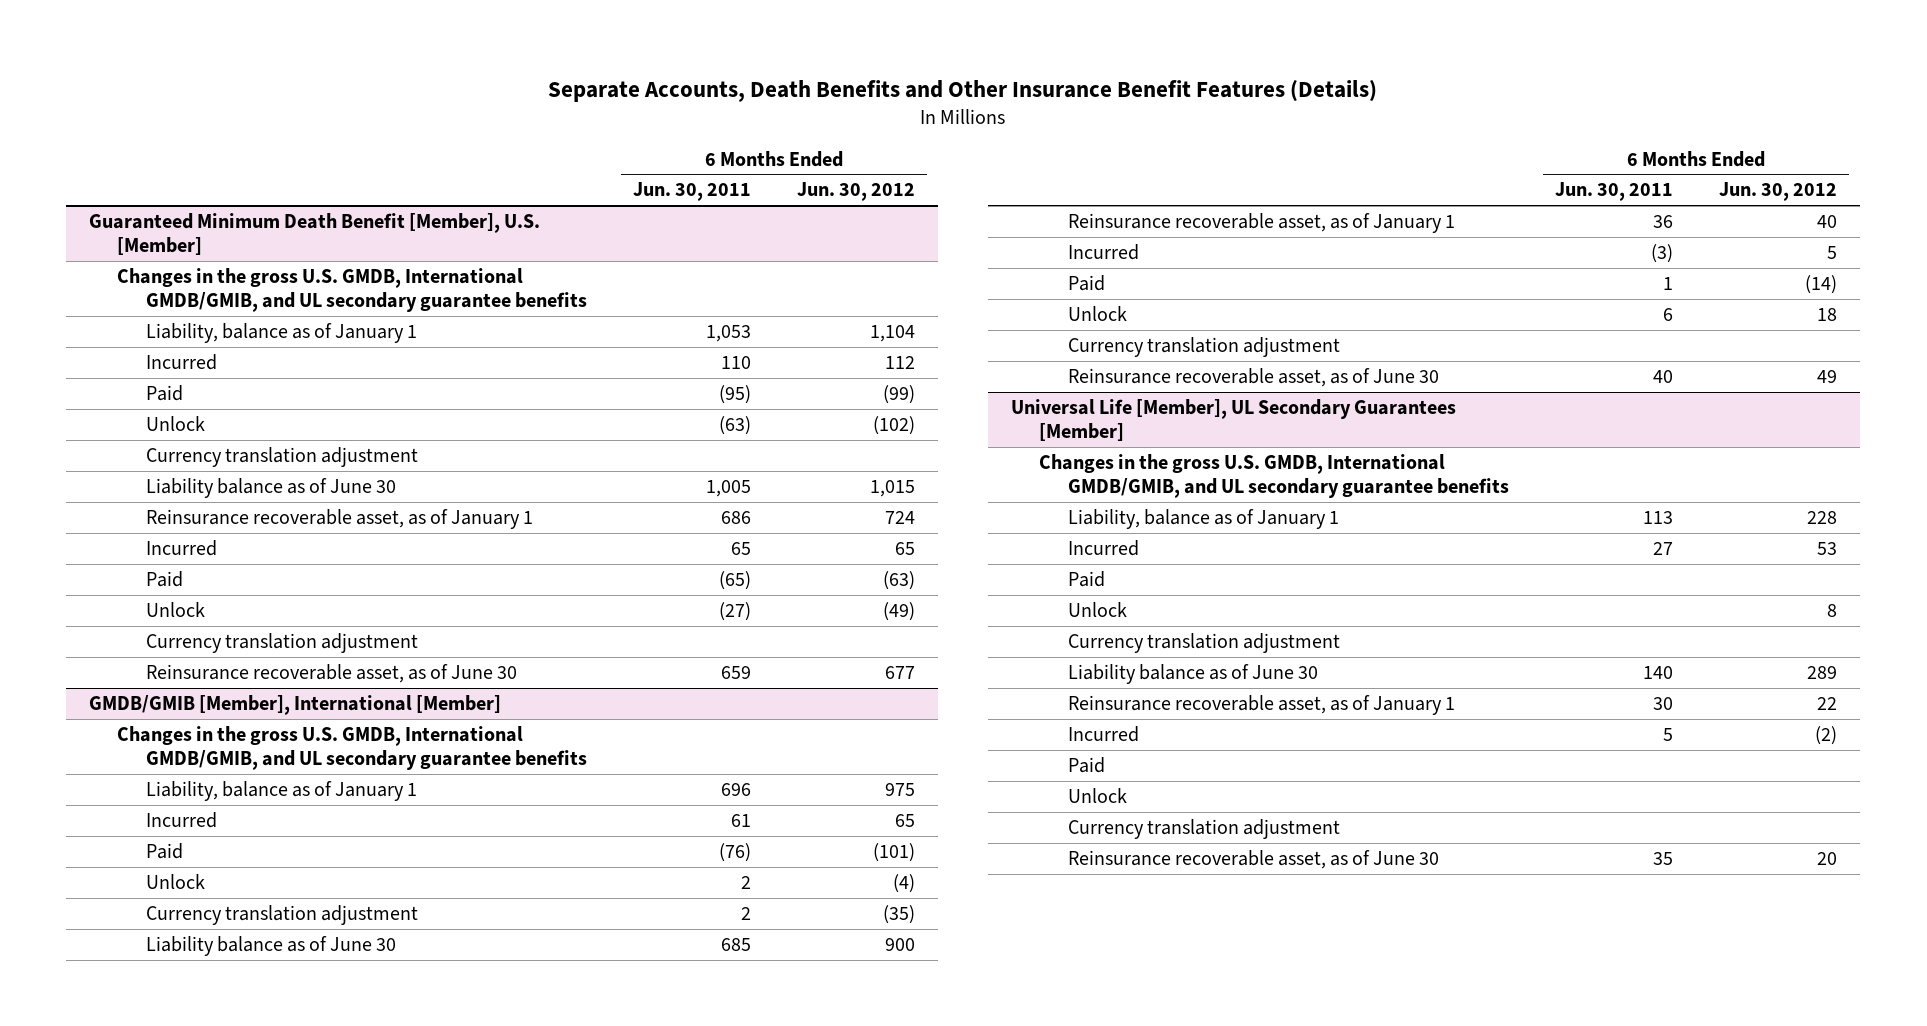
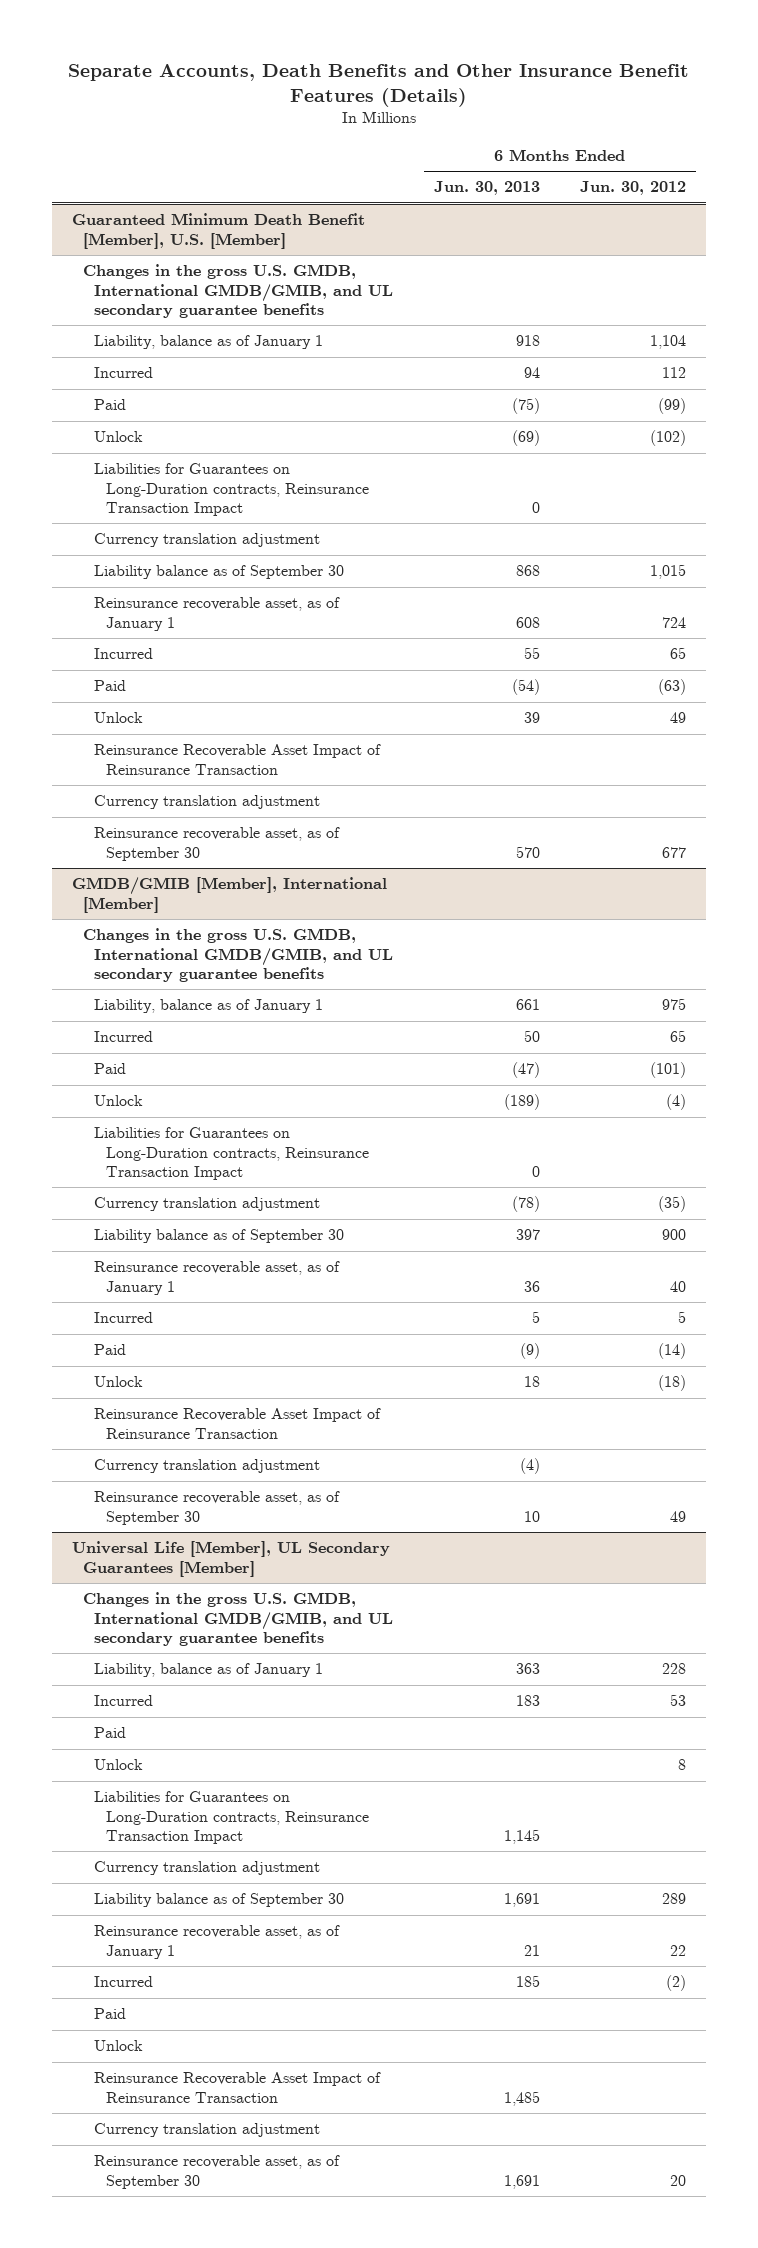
[632,182,751,202] Jun. 30, 2011 -> none
none -> [433,181,540,196] Jun. 30, 2013
none -> [94,463,369,516] Liabilities for Guarantees on Long-Duration contracts, Reinsurance Transaction Impact
[145,477,396,498] Liability balance as of June 30 -> [94,565,345,580] Liability balance as of September 30
[883,601,916,621] (49) -> [670,712,687,724] 49
none -> [94,744,382,775] Reinsurance Recoverable Asset Impact of Reinsurance Transaction
[145,663,517,683] Reinsurance recoverable asset, as of June 30 -> [94,827,341,861] Reinsurance recoverable asset, as of September 30
none -> [94,1127,369,1180] Liabilities for Guarantees on Long-Duration contracts, Reinsurance Transaction Impact
[145,935,396,956] Liability balance as of June 30 -> [94,1229,345,1244] Liability balance as of September 30
[1817,307,1838,321] 18 -> [658,1375,687,1392] (18)
none -> [94,1408,382,1439] Reinsurance Recoverable Asset Impact of Reinsurance Transaction
[1067,367,1439,387] Reinsurance recoverable asset, as of June 30 -> [94,1491,341,1525] Reinsurance recoverable asset, as of September 30
none -> [94,1791,369,1844] Liabilities for Guarantees on Long-Duration contracts, Reinsurance Transaction Impact
[1067,663,1318,684] Liability balance as of June 30 -> [94,1893,345,1908] Liability balance as of September 30
none -> [94,2072,382,2103] Reinsurance Recoverable Asset Impact of Reinsurance Transaction
[1067,849,1439,869] Reinsurance recoverable asset, as of June 30 -> [94,2155,341,2189] Reinsurance recoverable asset, as of September 30

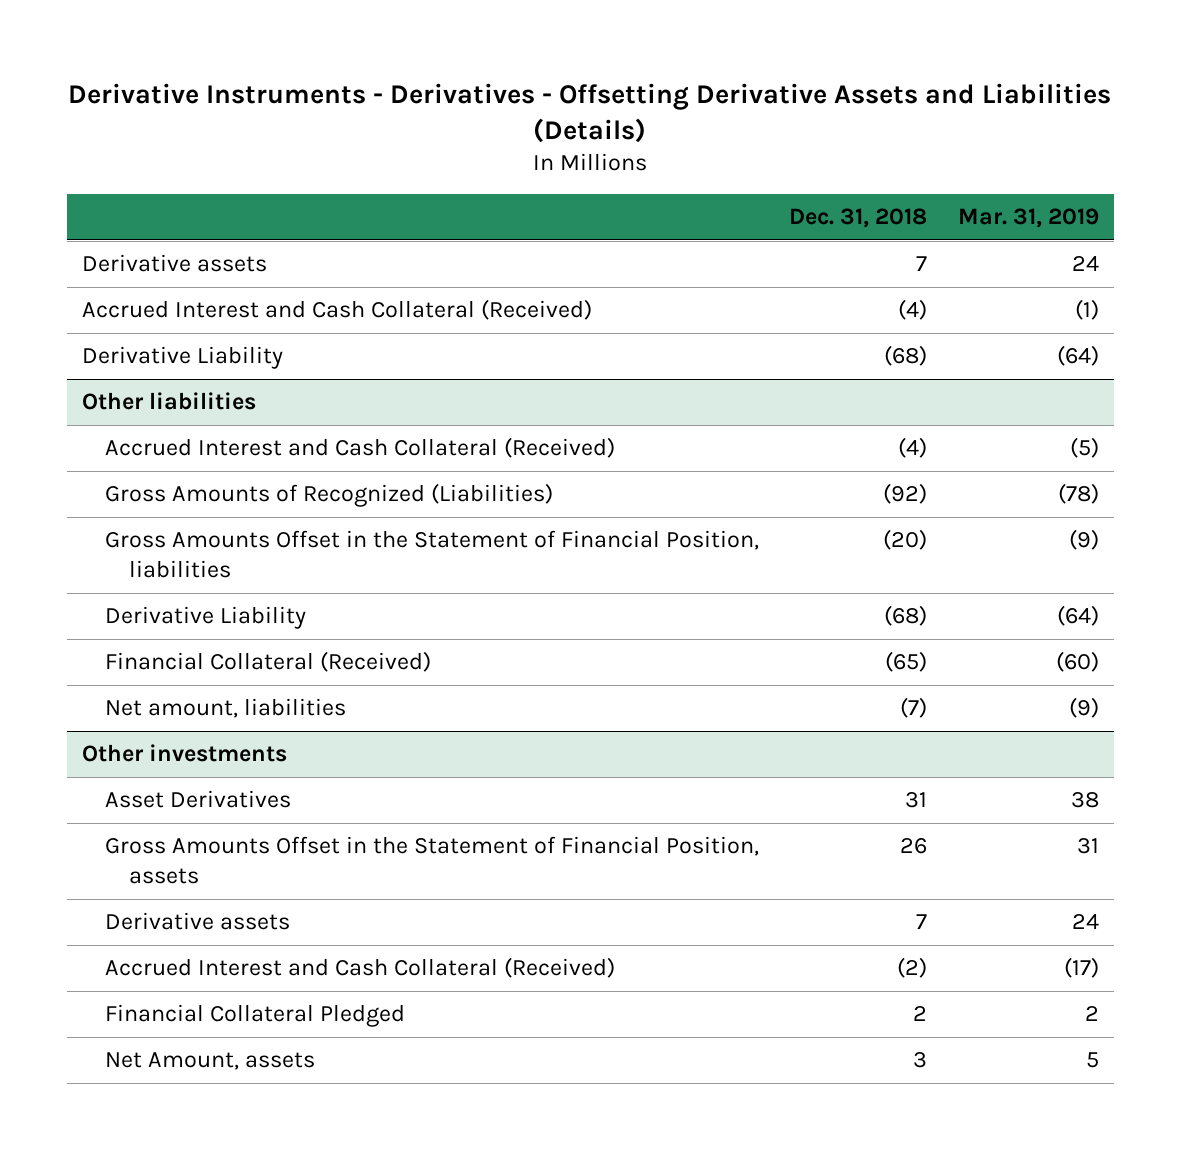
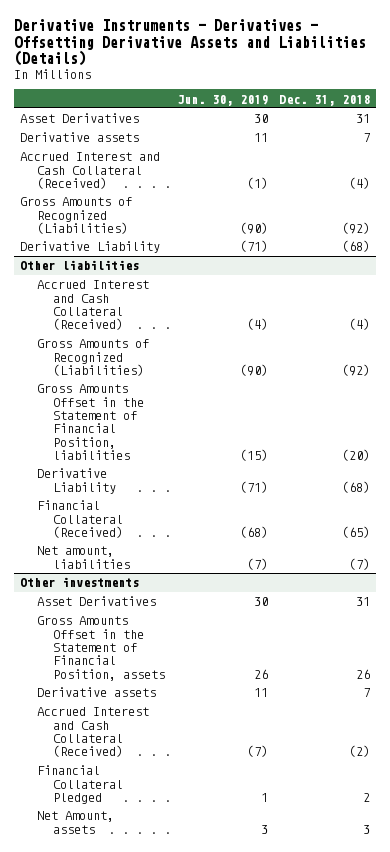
[957,207,1099,228] Mar. 31, 2019 -> none
none -> [176,94,268,106] Jun. 30, 2019
none -> [20,113,140,124] Asset Derivatives
none -> [20,197,133,234] Gross Amounts of Recognized (Liabilities)

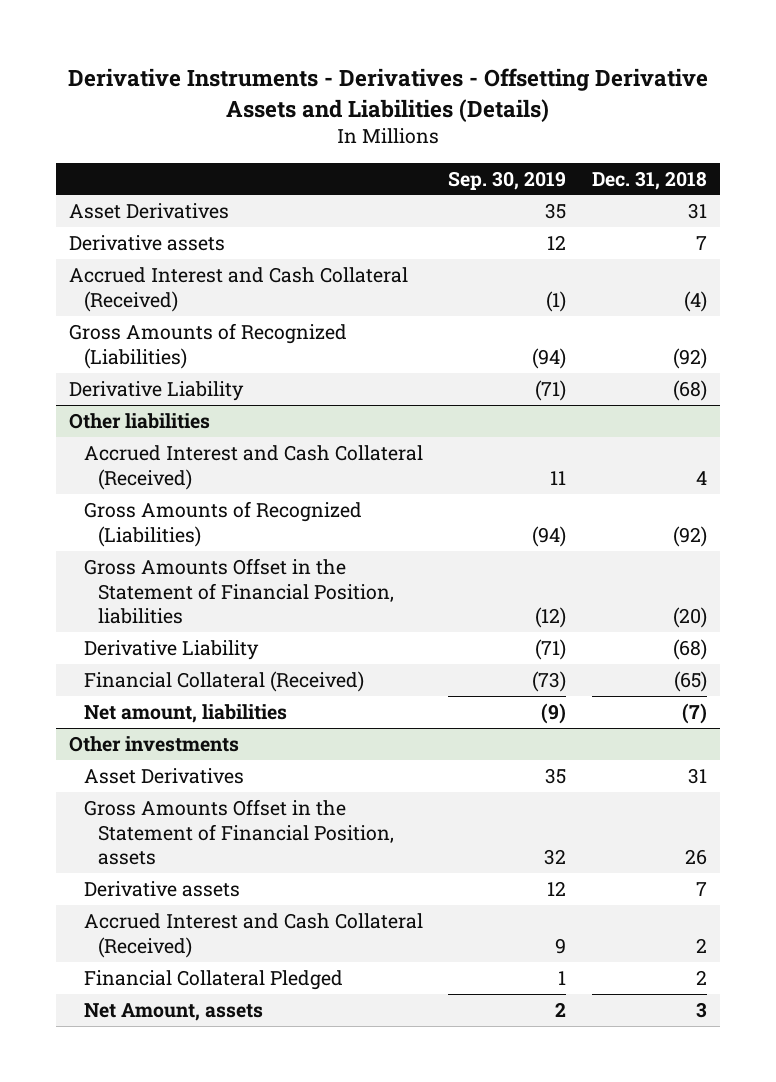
[176,94,268,106] Jun. 30, 2019 -> none
none -> [448,170,567,190] Sep. 30, 2019
[349,318,371,331] (4) -> [696,470,708,485] 4
[349,745,371,758] (2) -> [696,937,708,953] 2

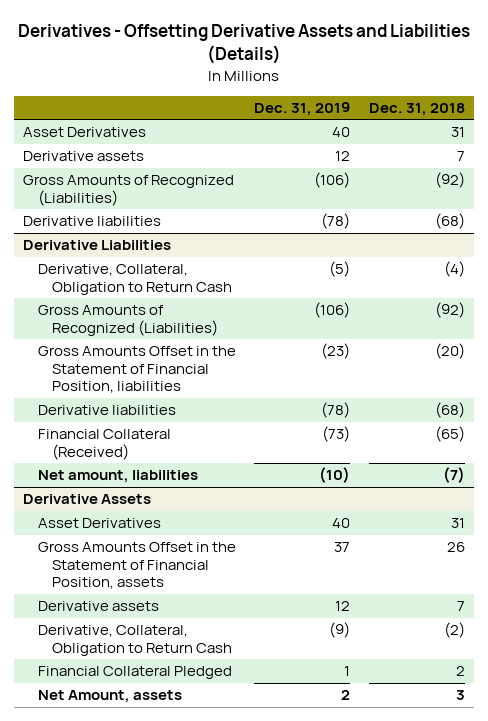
[67,68,708,122] Derivative Instruments - Derivatives - Offsetting Derivative Assets and Liabilities (Details) -> [18,24,471,65] Derivatives - Offsetting Derivative Assets and Liabilities (Details)
[448,170,567,190] Sep. 30, 2019 -> none
none -> [254,101,351,116] Dec. 31, 2019
[68,267,408,312] Accrued Interest and Cash Collateral (Received) -> none
[83,445,423,490] Accrued Interest and Cash Collateral (Received) -> none
[68,381,244,402] Derivative Liability -> [23,216,162,227] Derivative liabilities
[68,413,210,430] Other liabilities -> [23,240,172,251] Derivative Liabilities
none -> [37,264,232,295] Derivative, Collateral, Obligation to Return Cash
[83,640,259,661] Derivative Liability -> [37,405,176,416] Derivative liabilities
[68,736,239,753] Other investments -> [23,494,152,505] Derivative Assets
[83,913,423,958] Accrued Interest and Cash Collateral (Received) -> none
none -> [37,625,232,656] Derivative, Collateral, Obligation to Return Cash

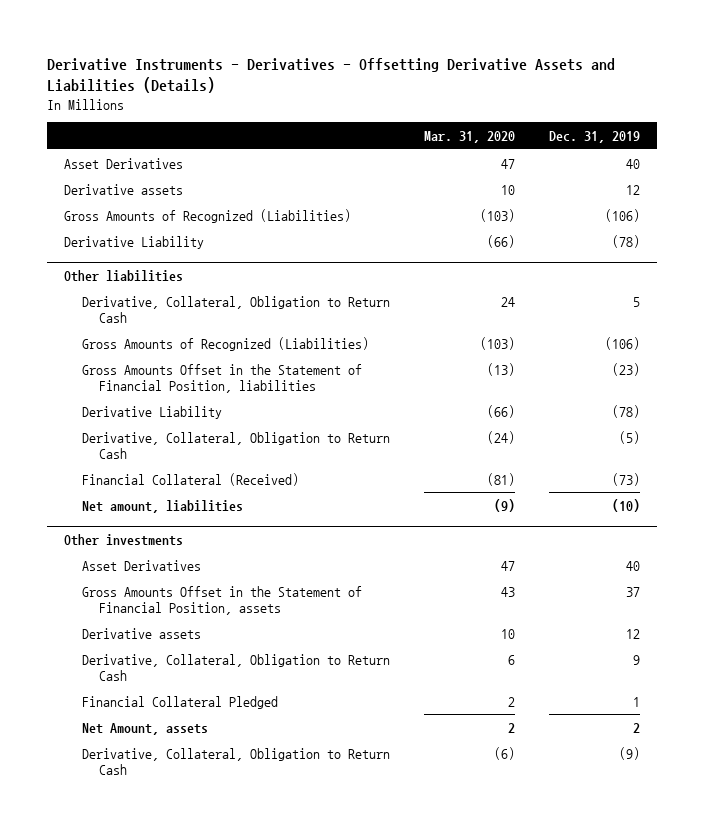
[18,24,471,65] Derivatives - Offsetting Derivative Assets and Liabilities (Details) -> [47,57,616,94] Derivative Instruments - Derivatives - Offsetting Derivative Assets and Liabilities (Details)
[368,102,465,116] Dec. 31, 2018 -> none
none -> [423,130,515,143] Mar. 31, 2020
[23,216,162,227] Derivative liabilities -> [64,235,205,249] Derivative Liability
[23,240,172,251] Derivative Liabilities -> [64,269,184,282] Other liabilities
[329,261,351,278] (5) -> [632,296,640,307] 5
[37,405,176,416] Derivative liabilities -> [81,405,222,419] Derivative Liability
none -> [81,431,390,459] Derivative, Collateral, Obligation to Return Cash
[23,494,152,505] Derivative Assets -> [64,533,184,546] Other investments
[329,622,351,639] (9) -> [632,654,640,665] 9
none -> [81,747,390,775] Derivative, Collateral, Obligation to Return Cash

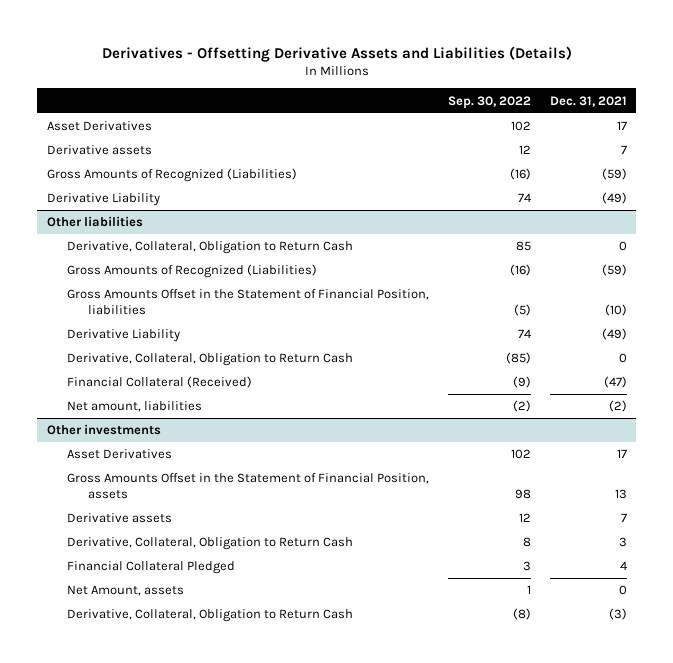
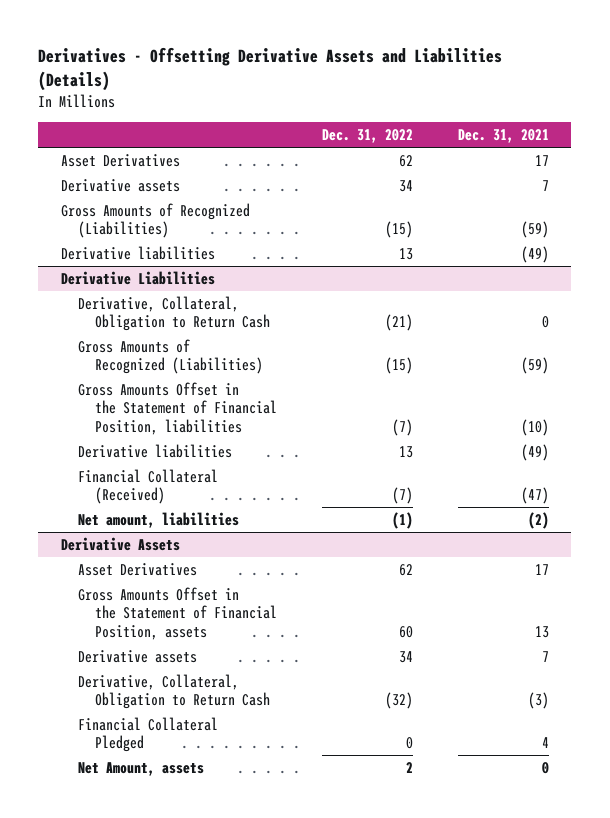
[448,95,532,109] Sep. 30, 2022 -> none
none -> [321,129,413,144] Dec. 31, 2022
[46,193,160,207] Derivative Liability -> [60,245,215,260] Derivative liabilities
[46,216,143,228] Other liabilities -> [60,270,215,285] Derivative Liabilities
[67,353,354,367] Derivative, Collateral, Obligation to Return Cash -> none
[67,329,181,343] Derivative Liability -> [77,443,232,458] Derivative liabilities
[46,424,161,436] Other investments -> [60,536,180,551] Derivative Assets
[618,537,627,548] 3 -> [527,692,549,710] (3)
[67,609,354,623] Derivative, Collateral, Obligation to Return Cash -> none

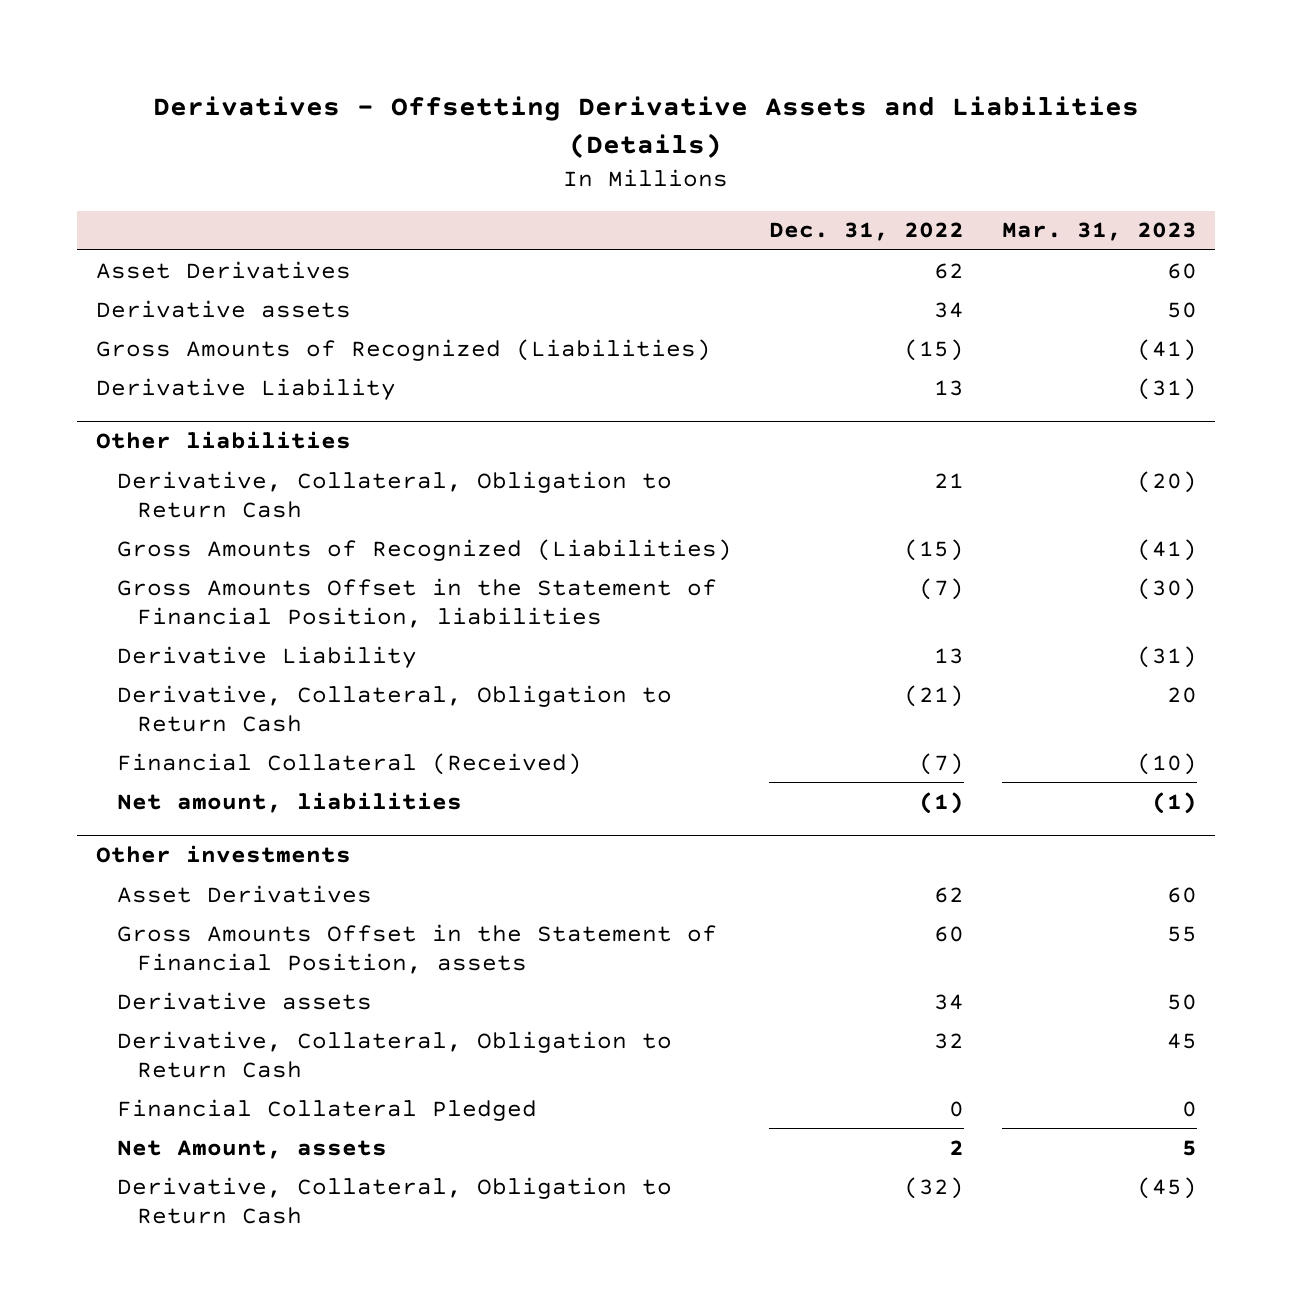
[457,129,549,144] Dec. 31, 2021 -> none
none -> [1001,222,1197,242] Mar. 31, 2023
[60,245,215,260] Derivative liabilities -> [95,377,396,400] Derivative Liability
[60,270,215,285] Derivative Liabilities -> [95,431,351,450] Other liabilities
[384,314,413,332] (21) -> [934,472,965,488] 21
[77,443,232,458] Derivative liabilities -> [116,645,417,668] Derivative Liability
none -> [116,684,672,732] Derivative, Collateral, Obligation to Return Cash
[60,536,180,551] Derivative Assets -> [95,845,351,864] Other investments
[384,692,413,710] (32) -> [934,1032,965,1049] 32
none -> [116,1176,672,1224] Derivative, Collateral, Obligation to Return Cash

